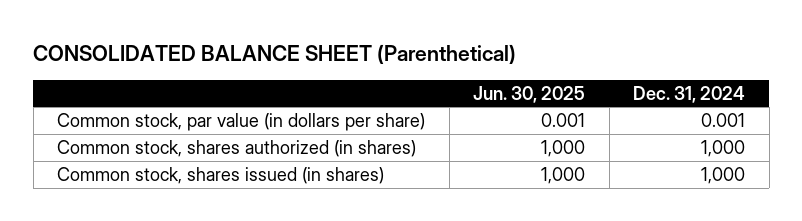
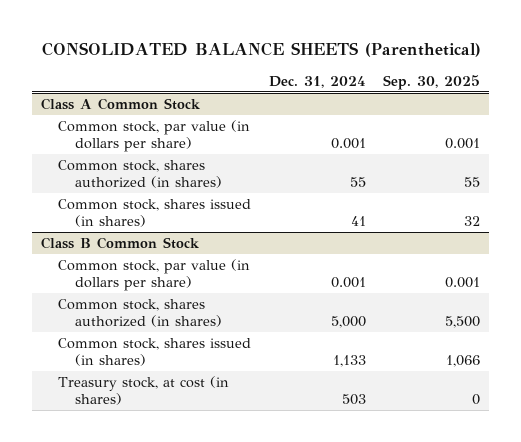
[33,44,517,65] CONSOLIDATED BALANCE SHEET (Parenthetical) -> [41,42,481,58] CONSOLIDATED BALANCE SHEETS (Parenthetical)
[473,85,586,103] Jun. 30, 2025 -> none
none -> [383,74,481,90] Sep. 30, 2025
none -> [41,97,202,110] Class A Common Stock
[701,139,746,157] 1,000 -> [349,176,366,187] 55
[701,166,746,184] 1,000 -> [350,215,366,226] 41
none -> [41,236,201,249] Class B Common Stock
none -> [58,258,251,291] Common stock, par value (in dollars per share)
none -> [58,298,223,327] Common stock, shares authorized (in shares)
none -> [58,337,252,366] Common stock, shares issued (in shares)
none -> [58,375,230,405] Treasury stock, at cost (in shares)

